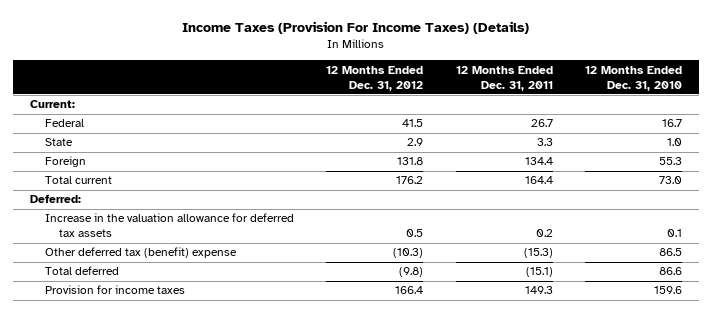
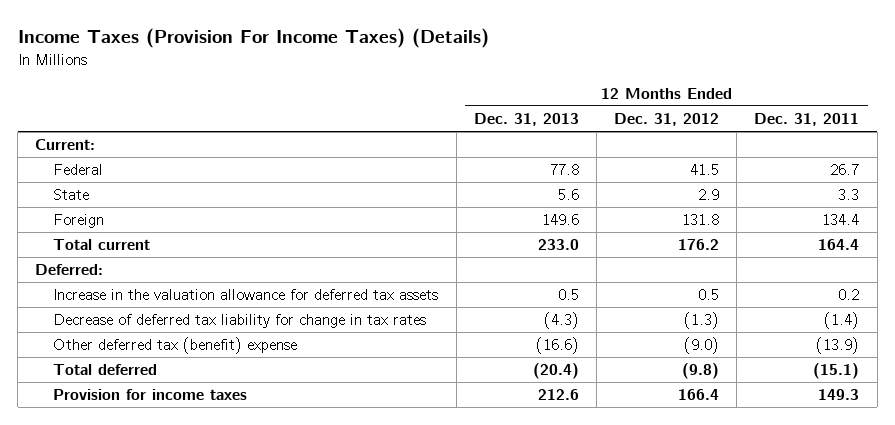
[585,65,683,91] 12 Months Ended Dec. 31, 2010 -> none
none -> [473,113,579,127] Dec. 31, 2013
none -> [53,314,427,329] Decrease of deferred tax liability for change in tax rates
[393,248,424,259] (10.3) -> [684,337,720,355] (9.0)
[523,248,553,259] (15.3) -> [816,337,860,355] (13.9)

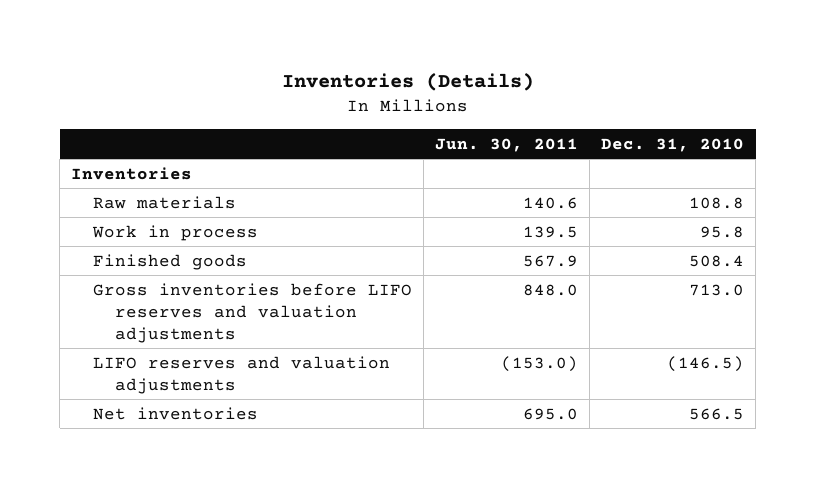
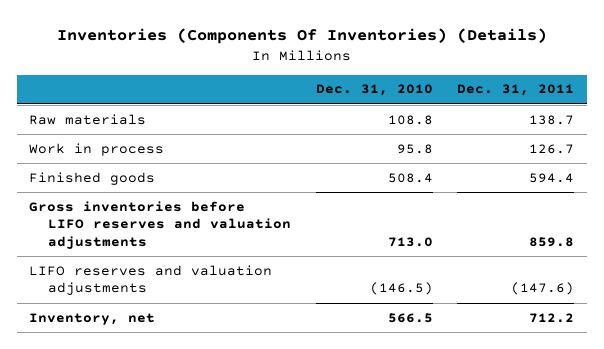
[281,73,534,92] Inventories (Details) -> [56,28,547,45] Inventories (Components Of Inventories) (Details)
[435,137,579,152] Jun. 30, 2011 -> none
none -> [457,84,575,97] Dec. 31, 2011
[71,166,193,180] Inventories -> none
[93,406,259,420] Net inventories -> [29,312,156,325] Inventory, net

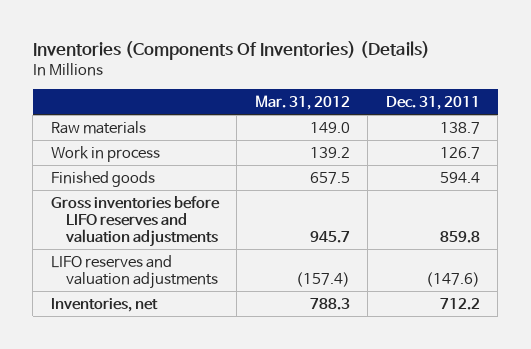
[315,84,433,97] Dec. 31, 2010 -> none
none -> [254,94,350,110] Mar. 31, 2012
[29,312,156,325] Inventory, net -> [50,297,158,312] Inventories, net

